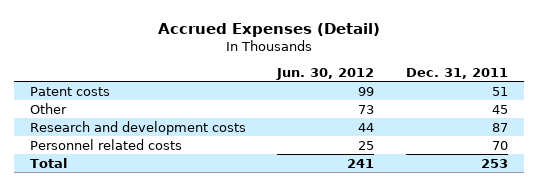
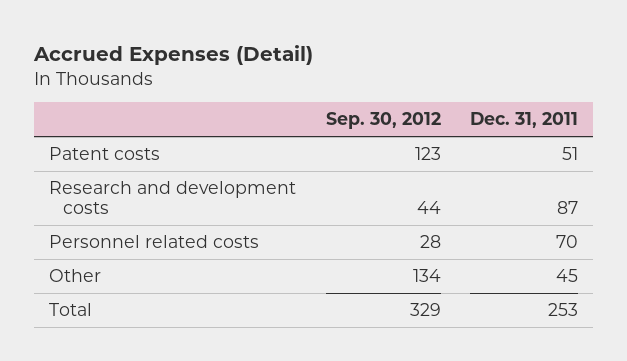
[276,68,375,81] Jun. 30, 2012 -> none
none -> [325,112,441,130] Sep. 30, 2012
[29,102,67,114] Other -> [49,269,102,283] Other

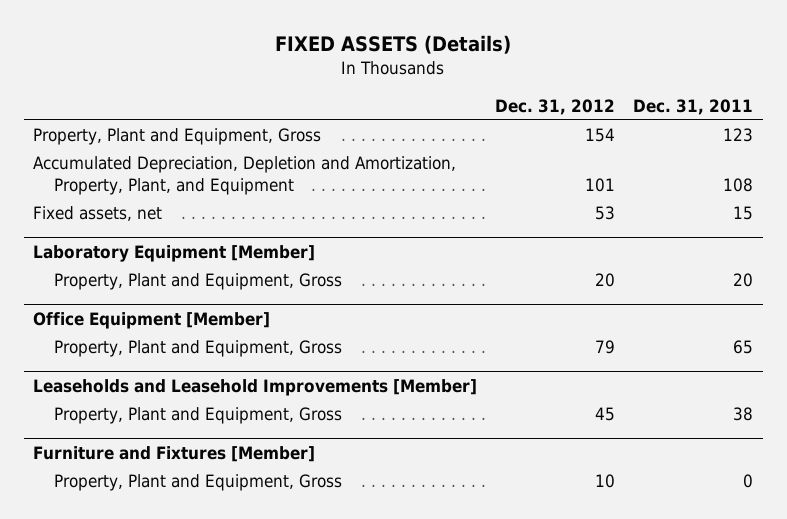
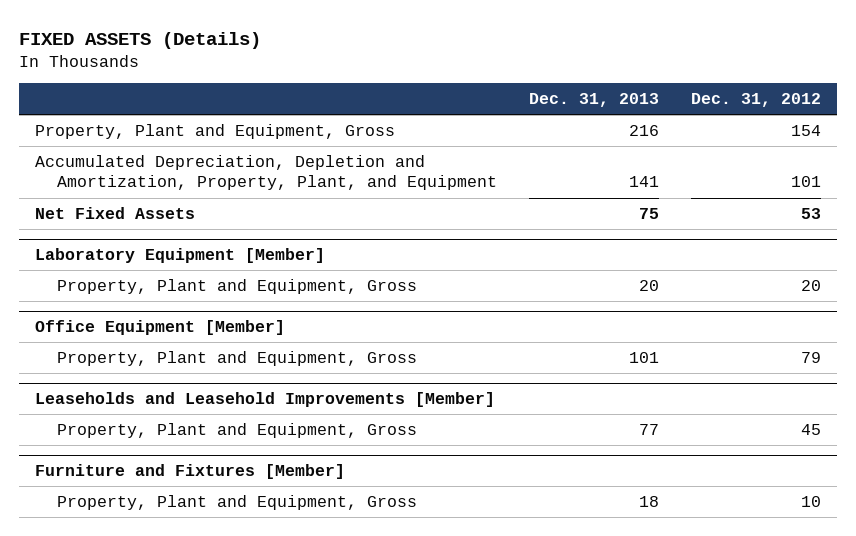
[633,98,754,115] Dec. 31, 2011 -> none
none -> [529,93,660,108] Dec. 31, 2013
[33,206,163,222] Fixed assets, net -> [34,207,195,220] Net Fixed Assets

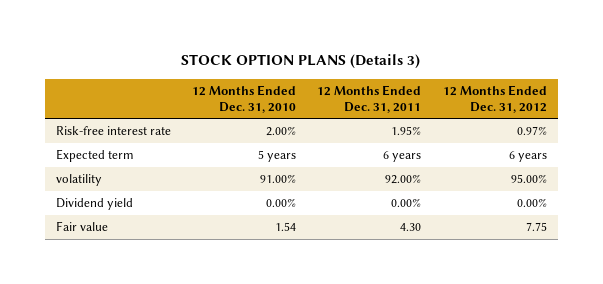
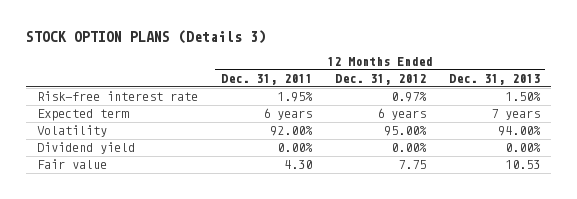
[192,84,297,113] 12 Months Ended Dec. 31, 2010 -> none
none -> [448,74,540,86] Dec. 31, 2013
[55,174,102,187] volatility -> [37,125,108,138] Volatility

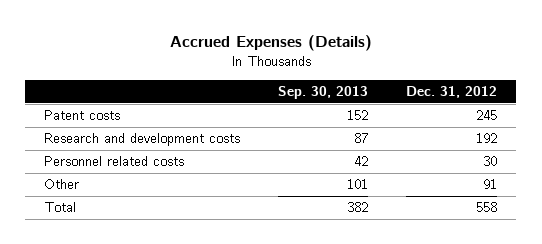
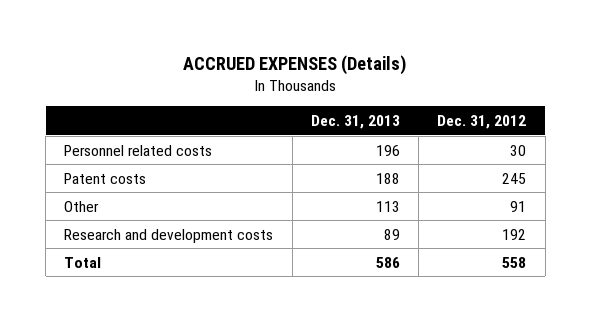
[169,35,372,52] Accrued Expenses (Details) -> [183,54,407,75] ACCRUED EXPENSES (Details)
[278,86,369,100] Sep. 30, 2013 -> none
none -> [310,114,400,129] Dec. 31, 2013
[44,110,121,121] Patent costs -> [64,172,147,184] Patent costs
[44,133,241,147] Research and development costs -> [64,228,274,243] Research and development costs

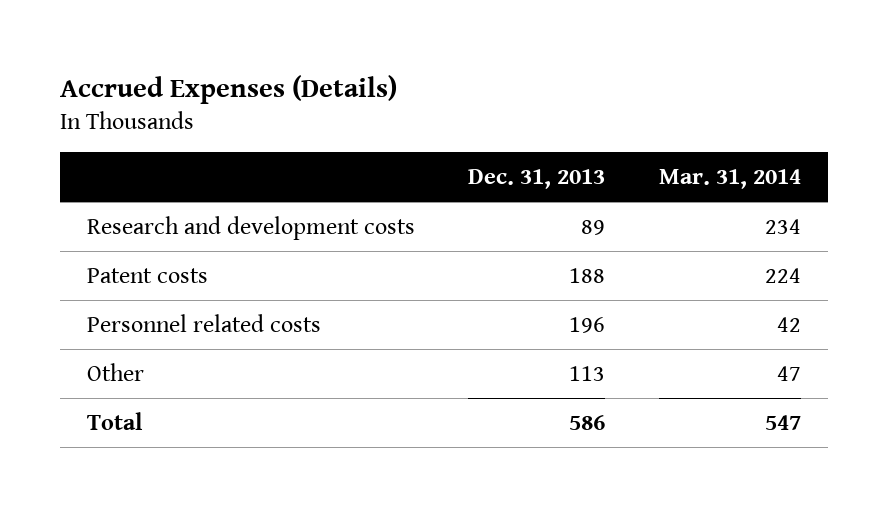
[183,54,407,75] ACCRUED EXPENSES (Details) -> [59,74,397,104] Accrued Expenses (Details)
[437,114,527,129] Dec. 31, 2012 -> none
none -> [658,169,801,190] Mar. 31, 2014
[64,228,274,243] Research and development costs -> [86,215,415,240] Research and development costs
[64,144,213,156] Personnel related costs -> [86,313,321,332] Personnel related costs

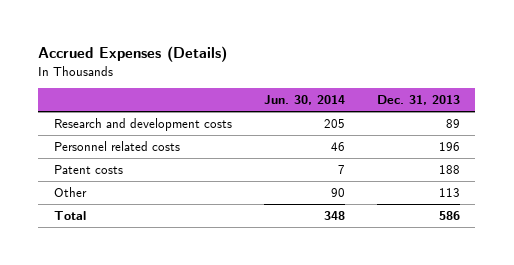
[658,169,801,190] Mar. 31, 2014 -> none
none -> [263,95,345,106] Jun. 30, 2014
[86,267,208,283] Patent costs -> [54,164,124,174] Patent costs

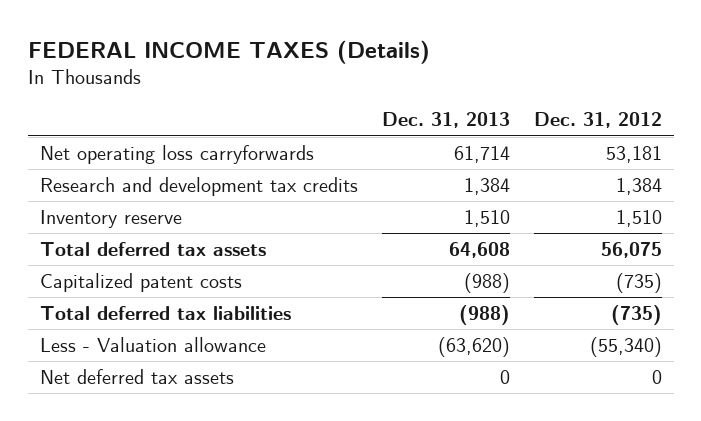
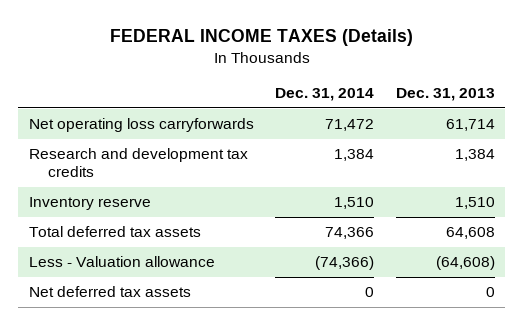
[533,112,662,129] Dec. 31, 2012 -> none
none -> [275,88,375,102] Dec. 31, 2014
[39,272,242,292] Capitalized patent costs -> none
[39,305,291,320] Total deferred tax liabilities -> none
[437,336,510,357] (63,620) -> [435,256,495,271] (64,608)

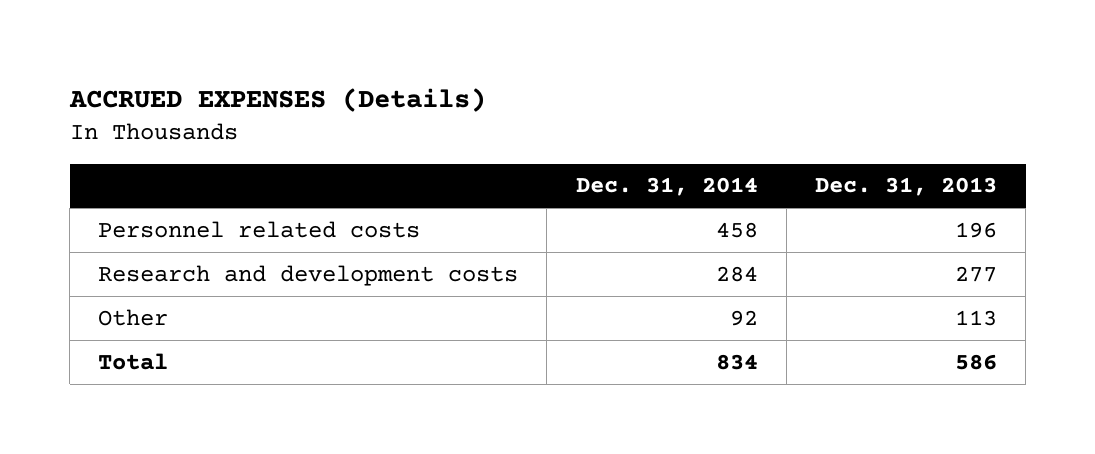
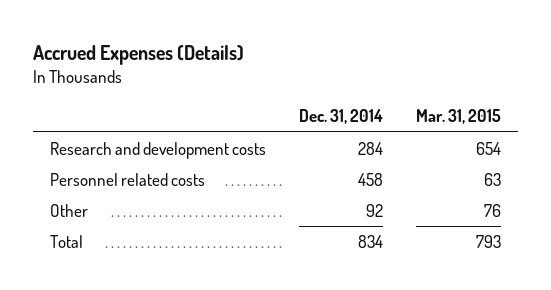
[68,87,486,112] ACCRUED EXPENSES (Details) -> [33,44,245,65] Accrued Expenses (Details)
[814,177,997,197] Dec. 31, 2013 -> none
none -> [415,109,501,125] Mar. 31, 2015
[98,220,421,238] Personnel related costs -> [49,172,205,186] Personnel related costs

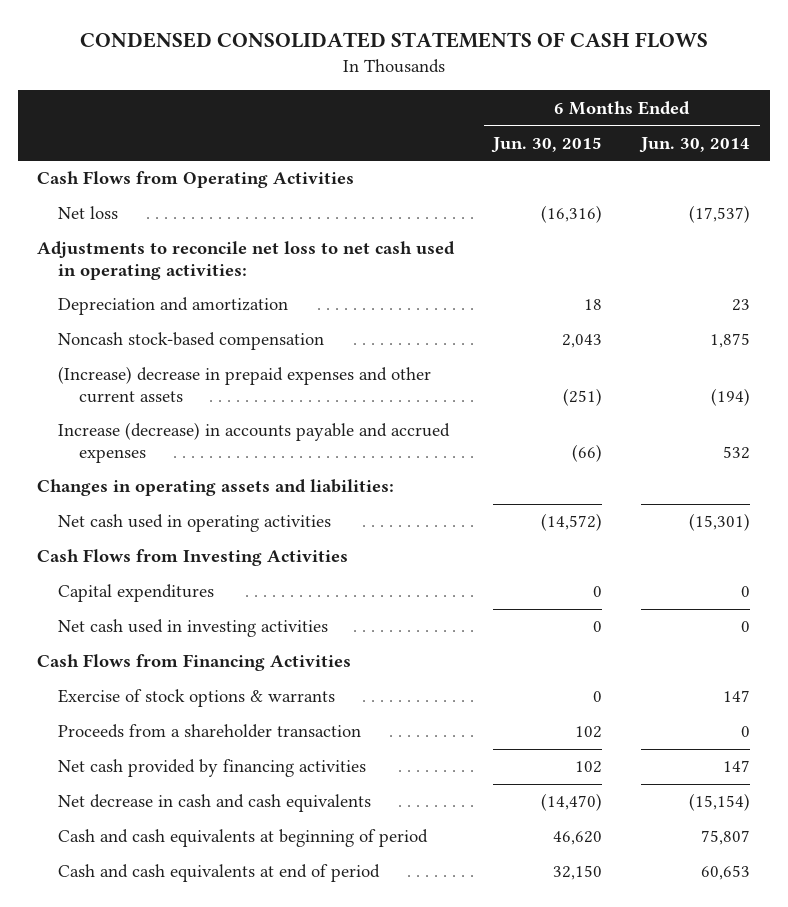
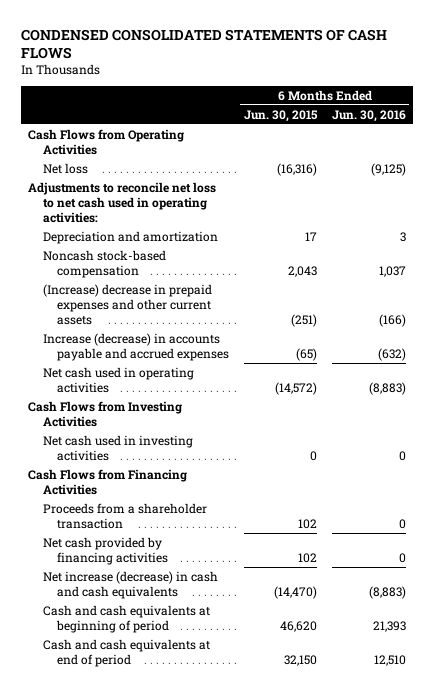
[639,136,751,153] Jun. 30, 2014 -> none
none -> [331,109,406,122] Jun. 30, 2016
[584,299,603,311] 18 -> [304,231,317,241] 17
[37,479,395,497] Changes in operating assets and liabilities: -> none
[572,443,603,462] (66) -> [295,347,317,361] (65)
[58,584,215,603] Capital expenditures -> none
[58,689,336,708] Exercise of stock options & warrants -> none
[58,794,372,813] Net decrease in cash and cash equivalents -> [42,570,218,599] Net increase (decrease) in cash and cash equivalents

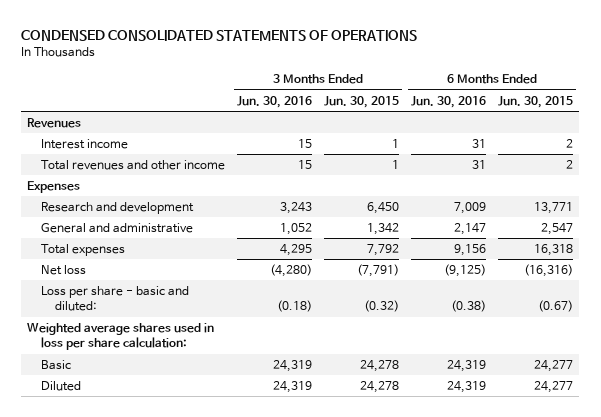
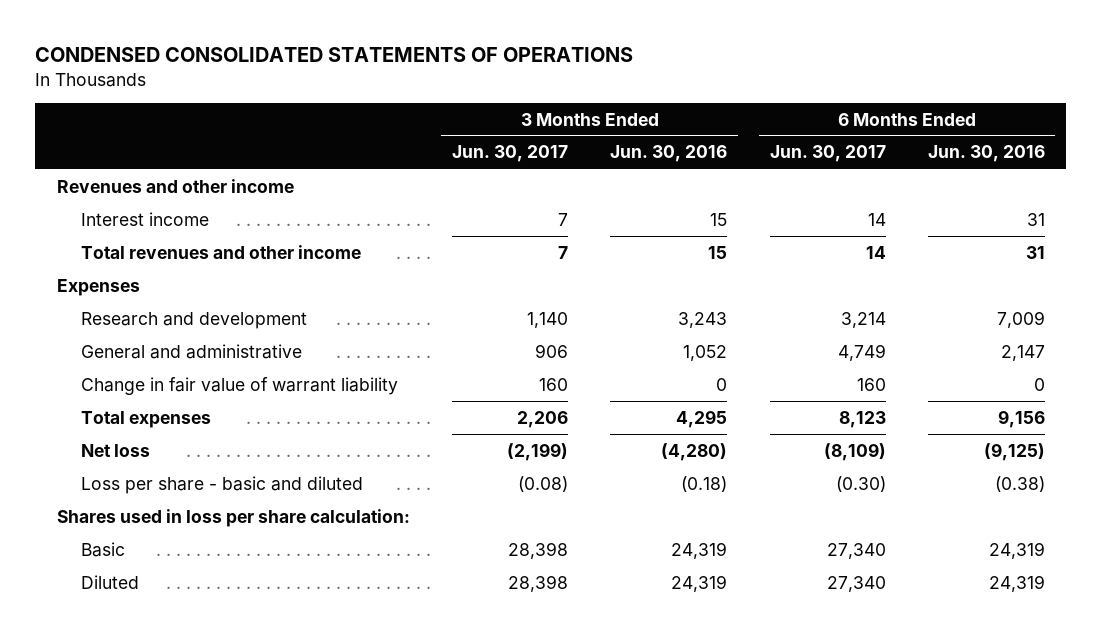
[324,95,400,108] Jun. 30, 2015 -> none
[498,95,574,108] Jun. 30, 2015 -> none
none -> [451,145,568,163] Jun. 30, 2017
none -> [769,145,886,163] Jun. 30, 2017
[27,118,82,129] Revenues -> [56,178,294,193] Revenues and other income
none -> [80,376,398,395] Change in fair value of warrant liability
[40,286,189,312] Loss per share - basic and diluted: -> [80,475,363,494] Loss per share - basic and diluted
[27,323,215,351] Weighted average shares used in loss per share calculation: -> [56,508,410,527] Shares used in loss per share calculation:

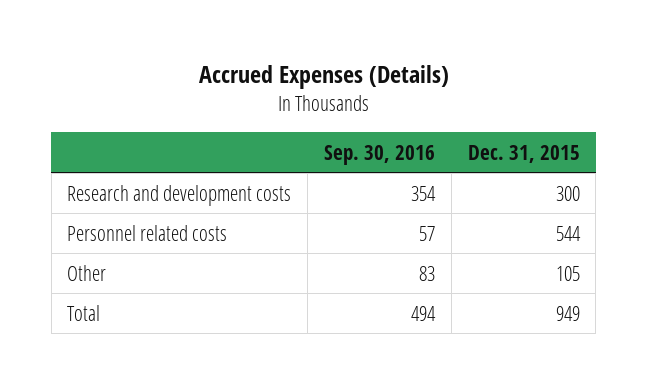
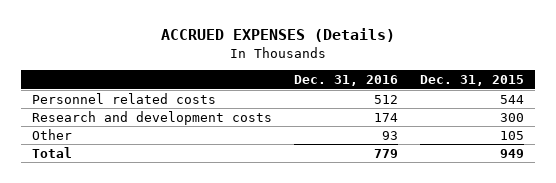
[198,65,449,90] Accrued Expenses (Details) -> [160,28,395,43] ACCRUED EXPENSES (Details)
[324,144,436,165] Sep. 30, 2016 -> none
none -> [293,75,398,87] Dec. 31, 2016
[67,184,292,206] Research and development costs -> [31,110,272,125] Research and development costs

